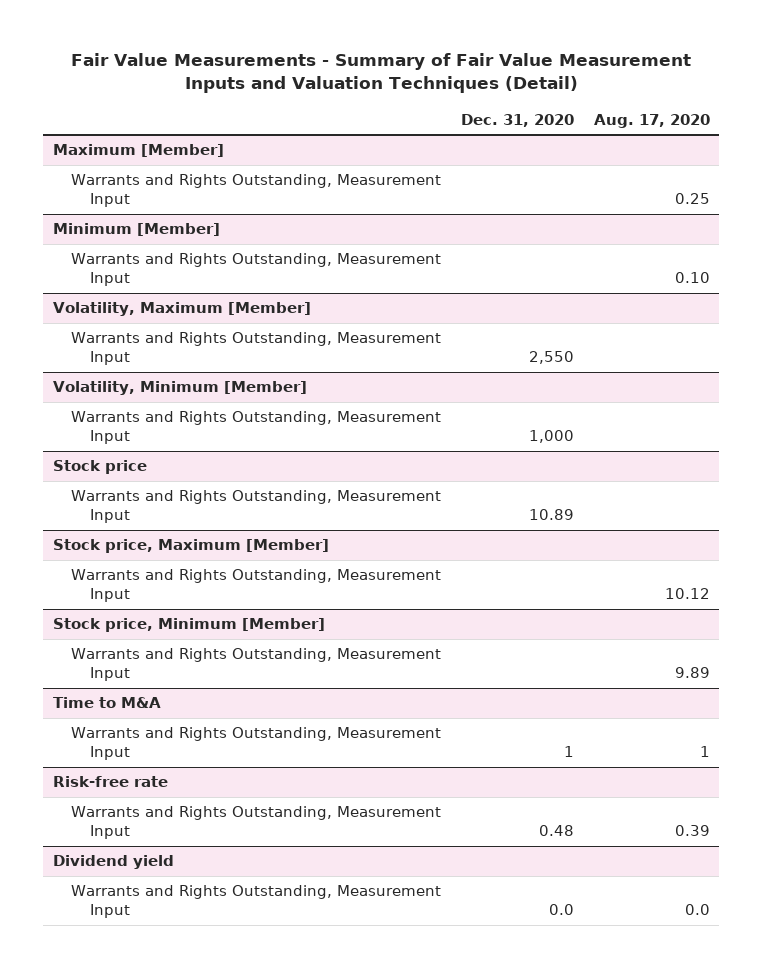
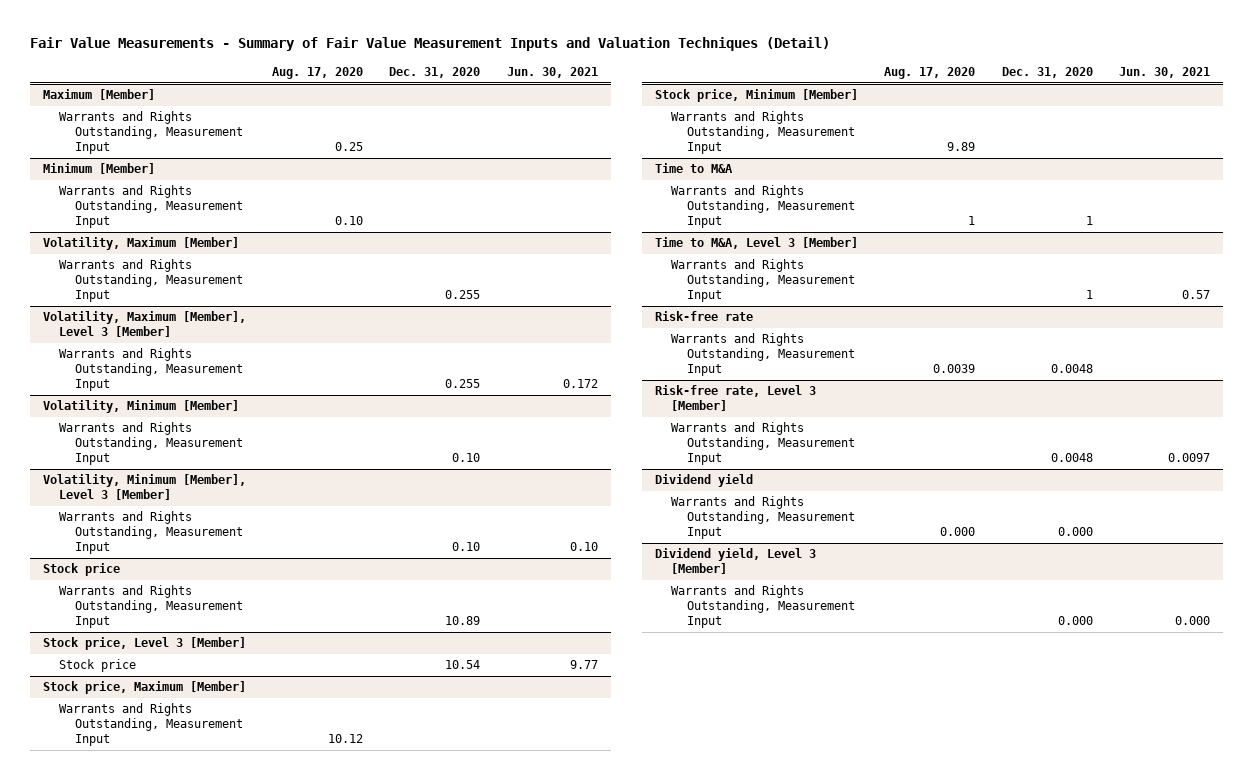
none -> [506,67,598,79] Jun. 30, 2021
[528,351,574,365] 2,550 -> [445,290,481,300] 0.255
none -> [42,311,246,338] Volatility, Maximum [Member], Level 3 [Member]
none -> [58,348,243,392] Warrants and Rights Outstanding, Measurement Input
[528,430,574,444] 1,000 -> [452,453,481,463] 0.10
none -> [42,474,246,501] Volatility, Minimum [Member], Level 3 [Member]
none -> [58,511,243,555] Warrants and Rights Outstanding, Measurement Input
none -> [42,637,246,651] Stock price, Level 3 [Member]
none -> [58,659,136,673] Stock price
none -> [654,237,858,250] Time to M&A, Level 3 [Member]
none -> [670,259,855,303] Warrants and Rights Outstanding, Measurement Input
[538,825,574,837] 0.48 -> [1050,364,1093,374] 0.0048
[674,825,710,837] 0.39 -> [933,364,976,374] 0.0039
none -> [654,385,816,412] Risk-free rate, Level 3 [Member]
none -> [670,422,855,466] Warrants and Rights Outstanding, Measurement Input
[548,904,574,916] 0.0 -> [1057,527,1093,537] 0.000
[684,904,710,916] 0.0 -> [940,527,976,537] 0.000
none -> [654,548,816,575] Dividend yield, Level 3 [Member]
none -> [670,585,855,629] Warrants and Rights Outstanding, Measurement Input

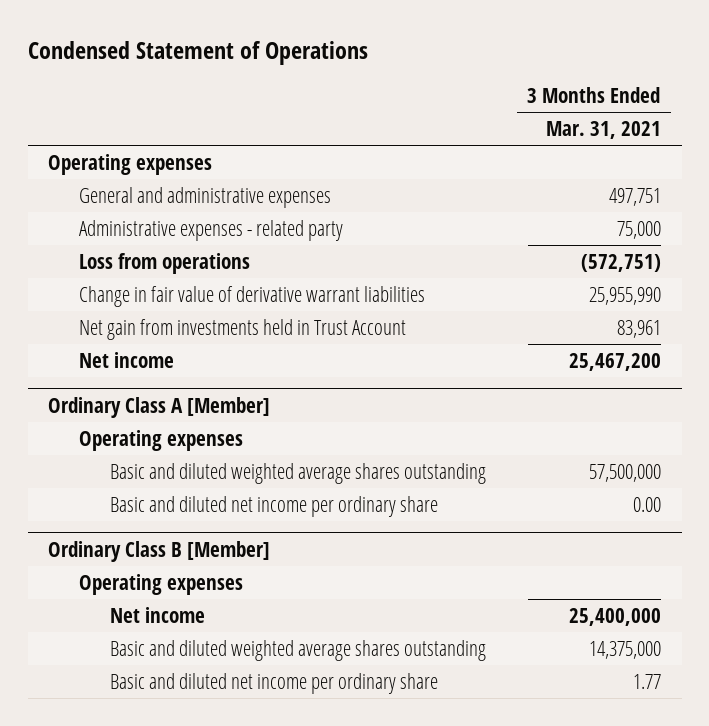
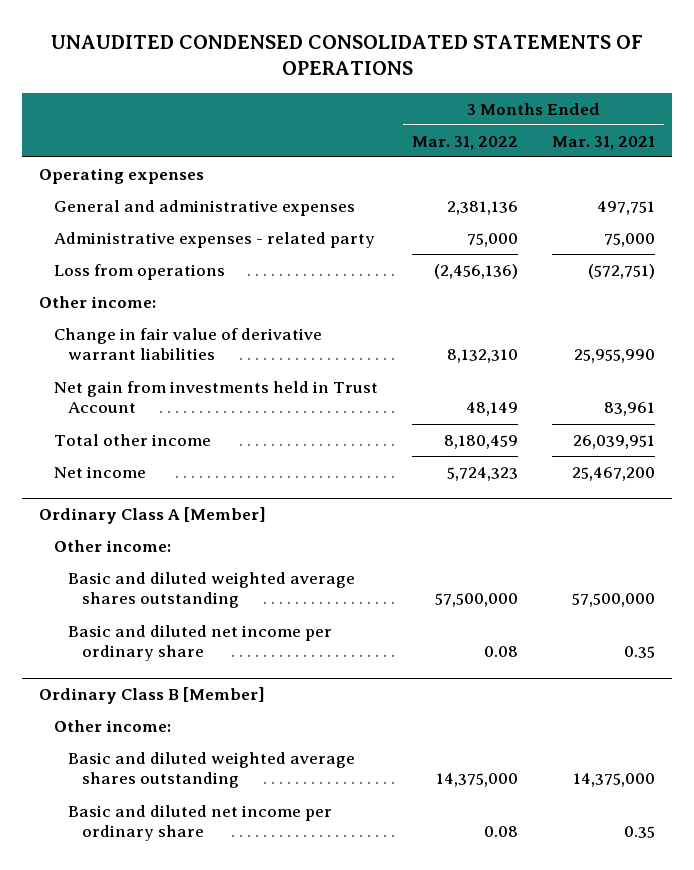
[27,41,368,66] Condensed Statement of Operations -> [51,34,644,76] UNAUDITED CONDENSED CONSOLIDATED STATEMENTS OF OPERATIONS
none -> [411,135,518,150] Mar. 31, 2022
none -> [39,295,157,308] Other income:
none -> [53,433,211,446] Total other income
[79,429,244,451] Operating expenses -> none
none -> [53,539,171,552] Other income:
[632,496,661,512] 0.00 -> [624,646,656,659] 0.35
[79,573,244,595] Operating expenses -> none
[110,606,206,623] Net income -> none
none -> [53,719,171,732] Other income:
[632,673,661,689] 1.77 -> [624,826,656,839] 0.35

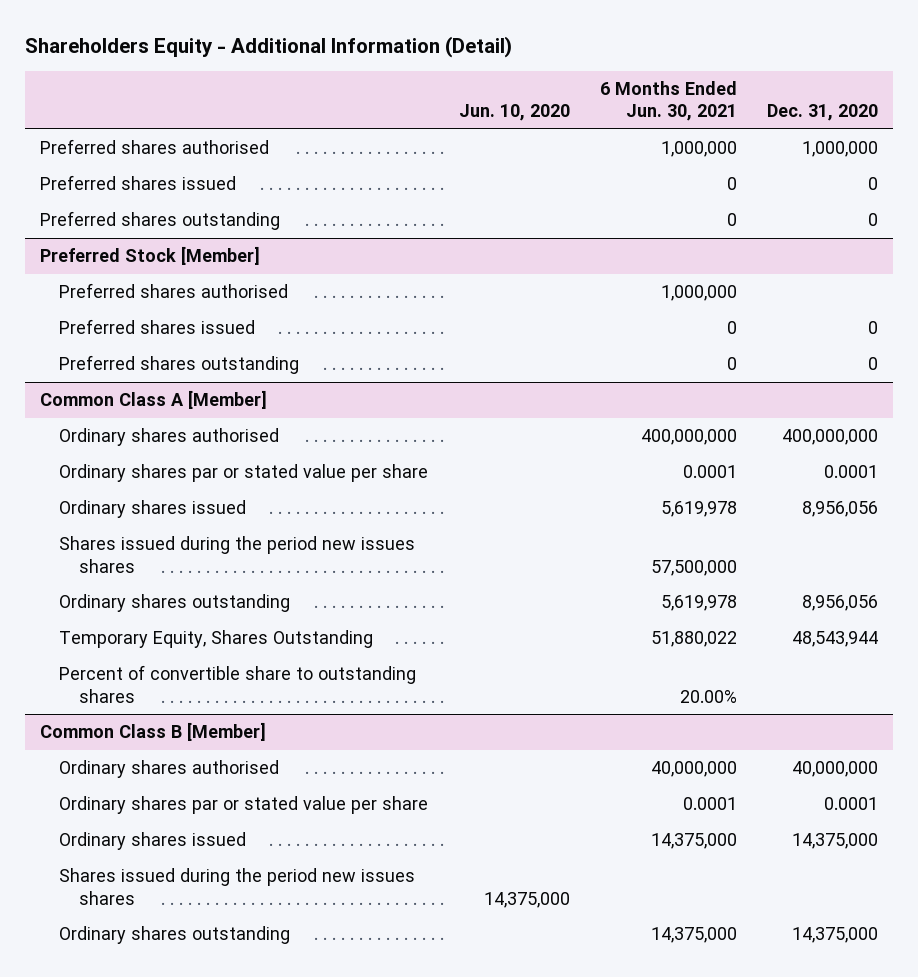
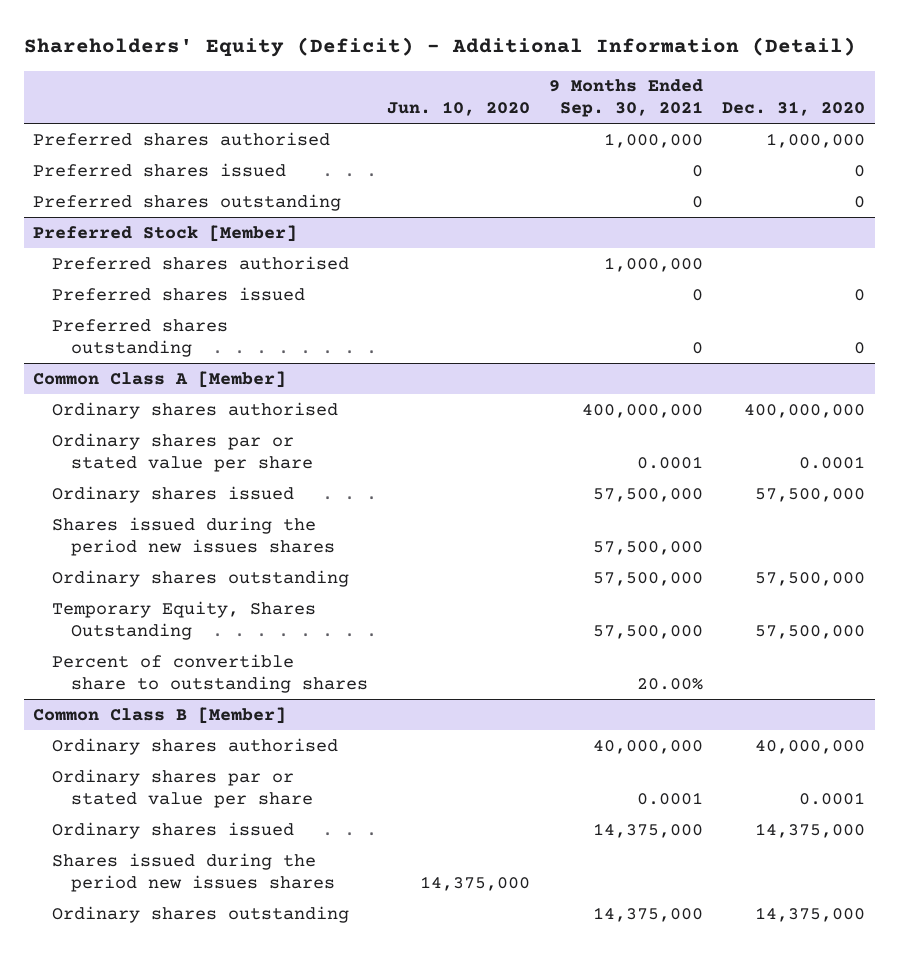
[25,35,513,58] Shareholders Equity - Additional Information (Detail) -> [23,37,856,58] Shareholders' Equity (Deficit) - Additional Information (Detail)
[599,80,737,122] 6 Months Ended Jun. 30, 2021 -> none
none -> [549,79,704,118] 9 Months Ended Sep. 30, 2021
[802,501,879,518] 8,956,056 -> [755,487,866,502] 57,500,000
[802,595,879,612] 8,956,056 -> [755,571,866,586] 57,500,000
[792,631,879,648] 48,543,944 -> [755,624,866,639] 57,500,000

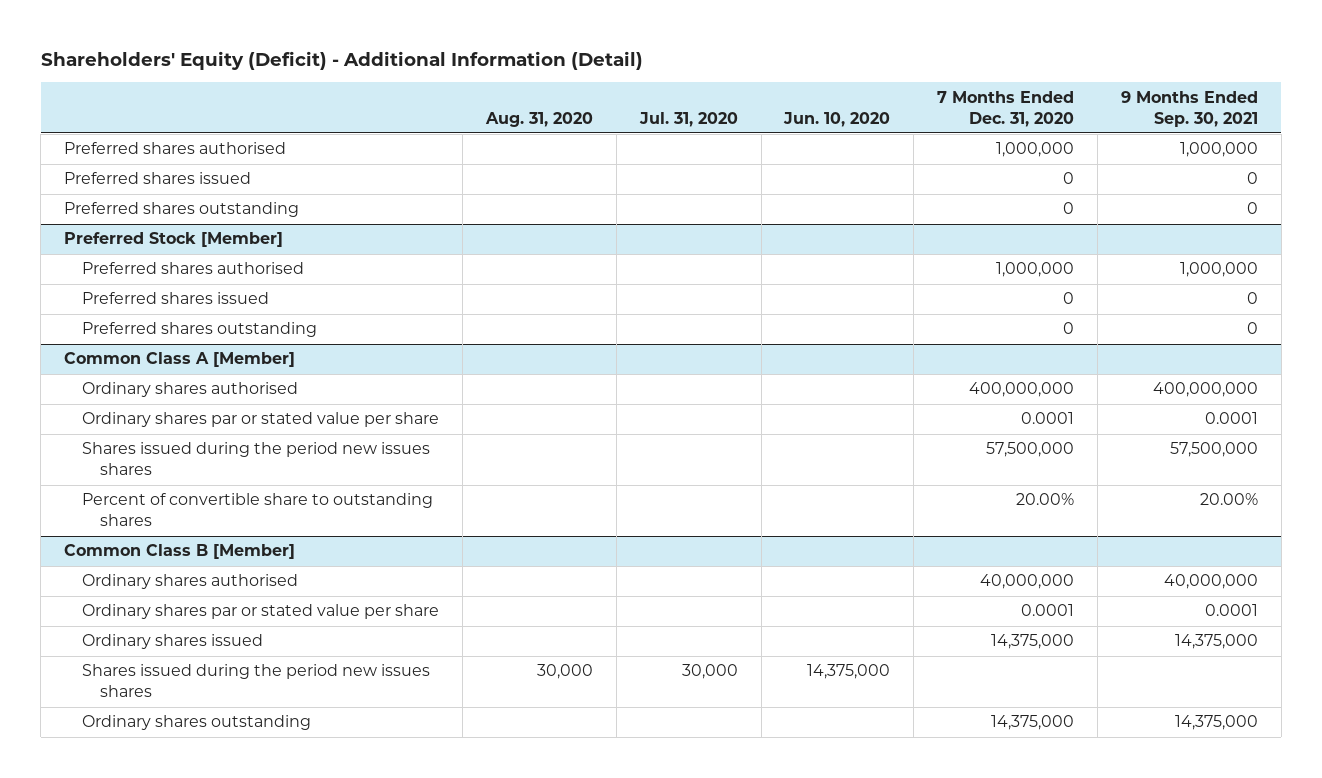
[722,101,866,117] Dec. 31, 2020 -> none
none -> [484,111,593,127] Aug. 31, 2020
none -> [638,111,738,127] Jul. 31, 2020
none -> [937,90,1075,127] 7 Months Ended Dec. 31, 2020
[52,485,295,503] Ordinary shares issued -> none
[52,569,350,587] Ordinary shares outstanding -> none
[52,600,317,640] Temporary Equity, Shares Outstanding -> none

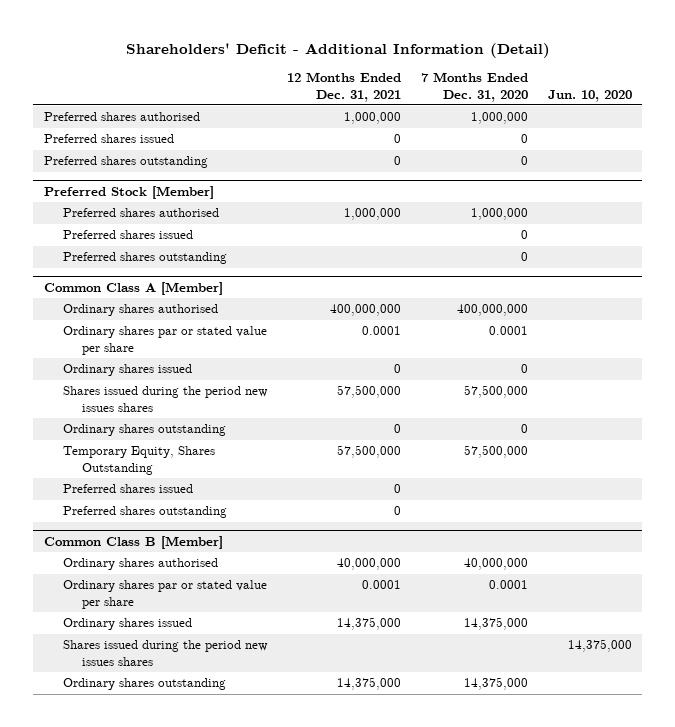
[40,51,643,71] Shareholders' Equity (Deficit) - Additional Information (Detail) -> [125,42,550,58] Shareholders' Deficit - Additional Information (Detail)
[484,111,593,127] Aug. 31, 2020 -> none
[638,111,738,127] Jul. 31, 2020 -> none
[1120,90,1258,127] 9 Months Ended Sep. 30, 2021 -> none
none -> [286,72,401,102] 12 Months Ended Dec. 31, 2021
none -> [62,364,192,377] Ordinary shares issued
[82,493,434,527] Percent of convertible share to outstanding shares -> none
none -> [62,424,226,437] Ordinary shares outstanding
none -> [62,446,215,475] Temporary Equity, Shares Outstanding
none -> [62,484,193,494] Preferred shares issued
none -> [62,506,227,519] Preferred shares outstanding

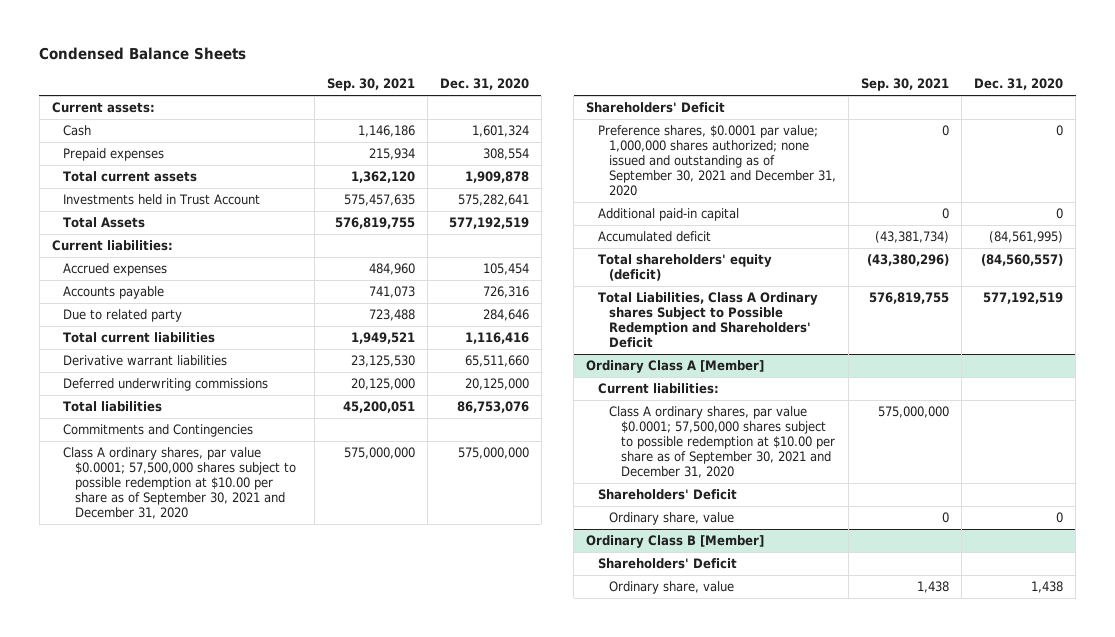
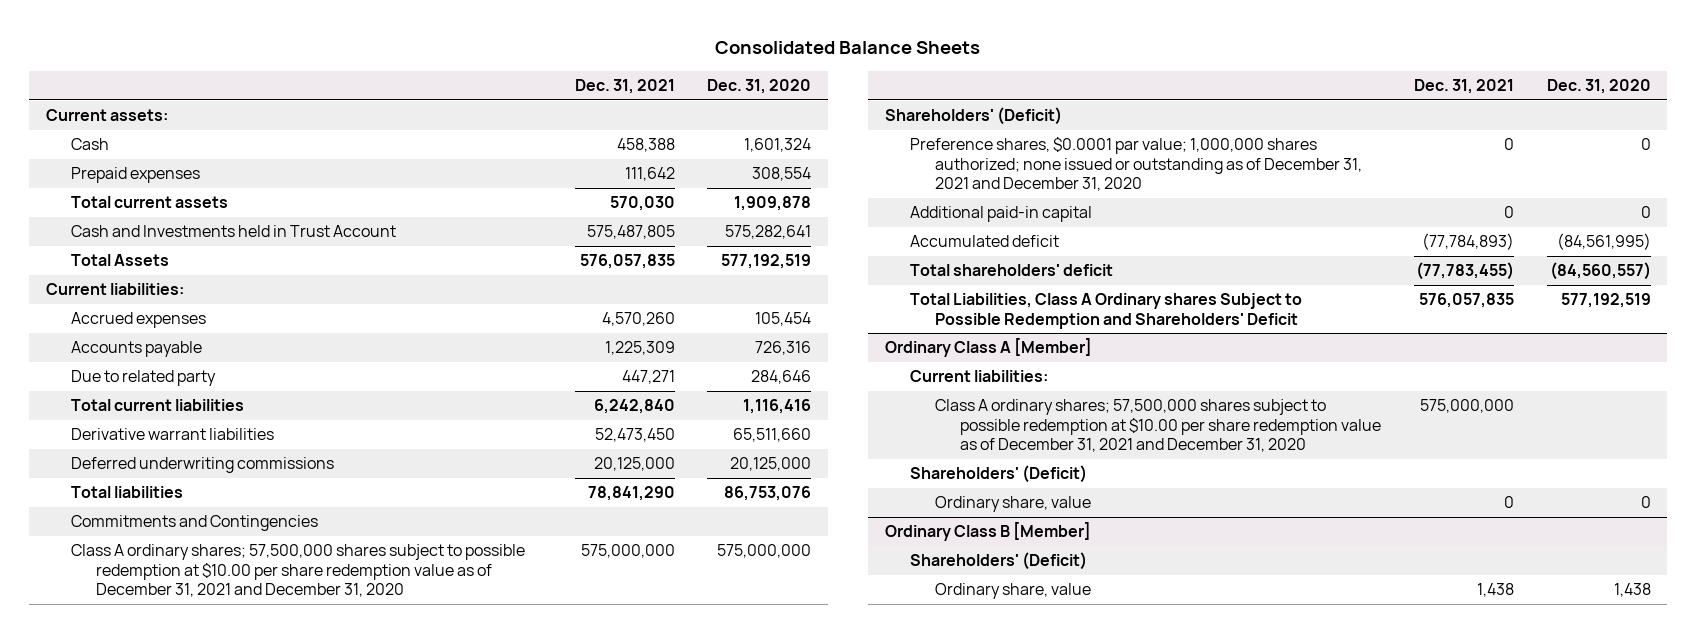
[39,47,247,61] Condensed Balance Sheets -> [715,41,981,55] Consolidated Balance Sheets
[327,78,416,92] Sep. 30, 2021 -> none
none -> [574,79,675,95] Dec. 31, 2021
[63,194,261,206] Investments held in Trust Account -> [70,225,396,238] Cash and Investments held in Trust Account
[63,447,297,519] Class A ordinary shares, par value $0.0001; 57,500,000 shares subject to possible redemption at $10.00 per share as of September 30, 2021 and December 31, 2020 -> [70,544,525,597] Class A ordinary shares; 57,500,000 shares subject to possible redemption at $10.00 per share redemption value as of December 31, 2021 and December 31, 2020
[586,102,726,114] Shareholders' Deficit -> [884,107,1062,126] Shareholders' (Deficit)
[597,125,837,196] Preference shares, $0.0001 par value; 1,000,000 shares authorized; none issued and outstanding as of September 30, 2021 and December 31, 2020 -> [909,137,1362,191] Preference shares, $0.0001 par value; 1,000,000 shares authorized; none issued or outstanding as of December 31, 2021 and December 31, 2020
[597,254,772,282] Total shareholders' equity (deficit) -> [909,264,1113,277] Total shareholders' deficit
[609,406,836,478] Class A ordinary shares, par value $0.0001; 57,500,000 shares subject to possible redemption at $10.00 per share as of September 30, 2021 and December 31, 2020 -> [934,399,1381,452] Class A ordinary shares; 57,500,000 shares subject to possible redemption at $10.00 per share redemption value as of December 31, 2021 and December 31, 2020
[597,489,737,501] Shareholders' Deficit -> [909,465,1087,484] Shareholders' (Deficit)
[597,558,737,570] Shareholders' Deficit -> [909,552,1087,571] Shareholders' (Deficit)

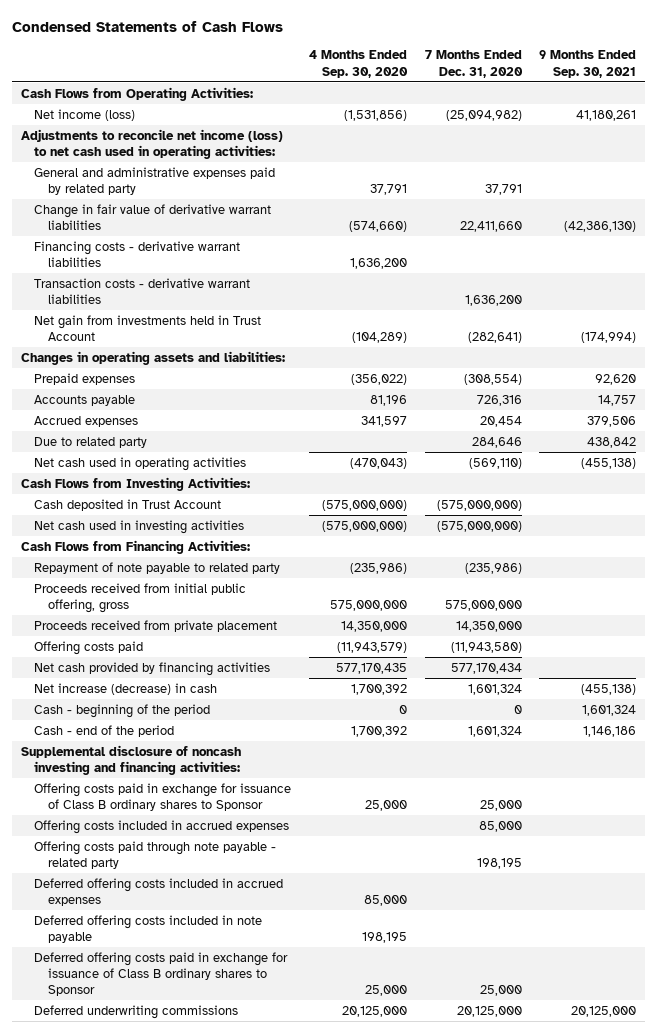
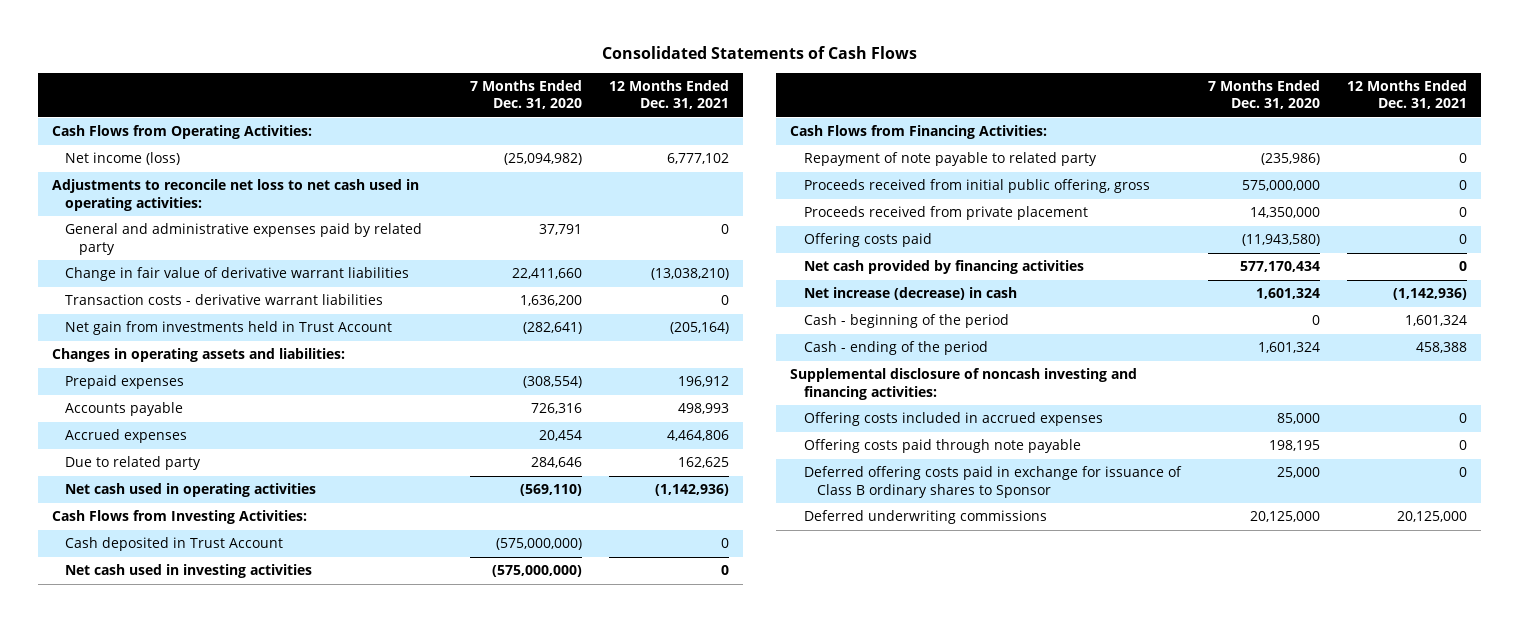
[11,20,283,32] Condensed Statements of Cash Flows -> [601,46,917,60] Consolidated Statements of Cash Flows
[308,50,408,78] 4 Months Ended Sep. 30, 2020 -> none
[539,50,637,78] 9 Months Ended Sep. 30, 2021 -> none
none -> [608,79,729,110] 12 Months Ended Dec. 31, 2021
[20,128,283,159] Adjustments to reconcile net income (loss) to net cash used in operating activities: -> [51,179,419,211] Adjustments to reconcile net loss to net cash used in operating activities:
[34,240,241,267] Financing costs - derivative warrant liabilities -> none
[34,724,175,737] Cash - end of the period -> [803,341,988,356] Cash - ending of the period
[34,782,292,811] Offering costs paid in exchange for issuance of Class B ordinary shares to Sponsor -> none
[34,877,284,906] Deferred offering costs included in accrued expenses -> none
[34,914,263,943] Deferred offering costs included in note payable -> none
[34,840,277,869] Offering costs paid through note payable - related party -> [803,439,1081,454] Offering costs paid through note payable

